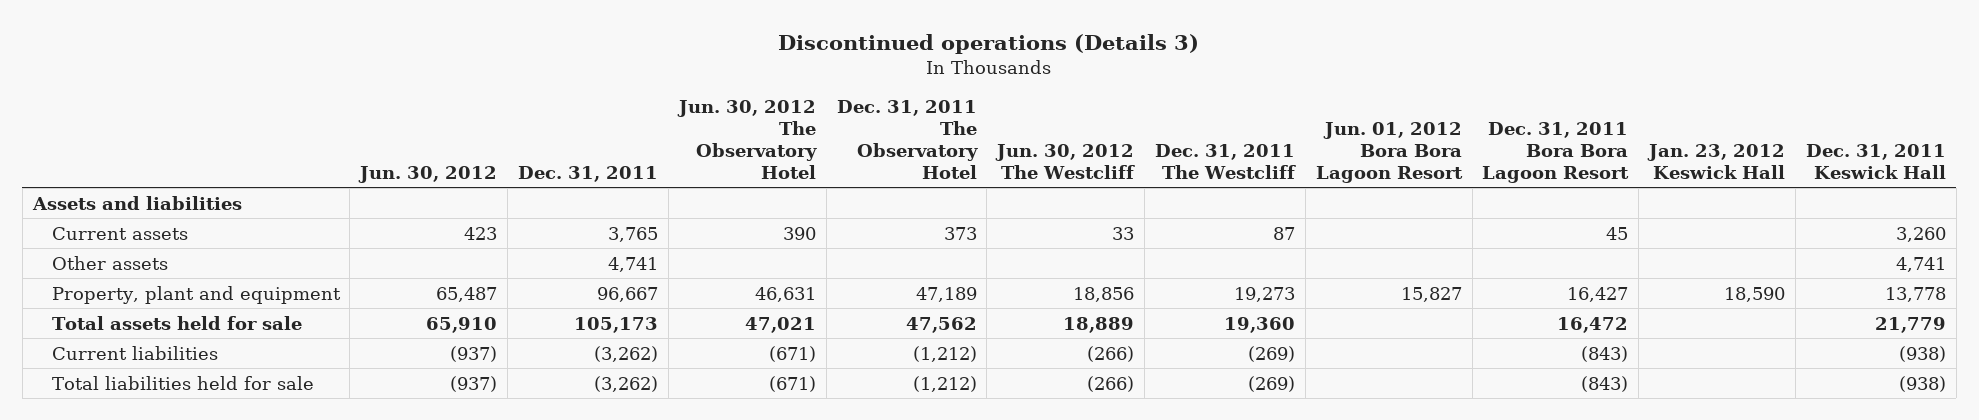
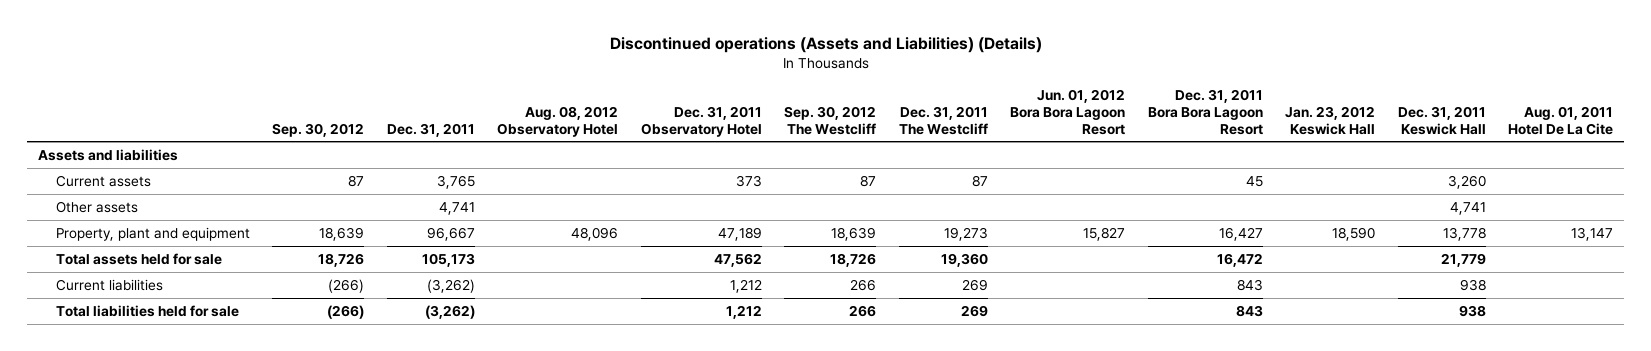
[778,33,1200,54] Discontinued operations (Details 3) -> [609,36,1042,53] Discontinued operations (Assets and Liabilities) (Details)
[358,165,498,183] Jun. 30, 2012 -> none
[676,100,817,179] Jun. 30, 2012 The Observatory Hotel -> none
[836,100,978,179] Dec. 31, 2011 The Observatory Hotel -> none
[995,144,1136,179] Jun. 30, 2012 The Westcliff -> none
none -> [272,122,365,137] Sep. 30, 2012
none -> [497,105,619,137] Aug. 08, 2012 Observatory Hotel
none -> [640,105,762,137] Dec. 31, 2011 Observatory Hotel
none -> [784,105,877,135] Sep. 30, 2012 The Westcliff
none -> [1508,105,1614,135] Aug. 01, 2011 Hotel De La Cite
[1247,345,1295,362] (269) -> [961,278,988,291] 269
[1581,345,1629,362] (843) -> [1236,278,1263,291] 843
[1898,345,1946,362] (938) -> [1459,278,1486,291] 938
[1247,375,1295,392] (269) -> [960,304,988,317] 269
[1581,375,1629,392] (843) -> [1235,304,1263,317] 843
[1898,375,1946,392] (938) -> [1458,304,1486,317] 938

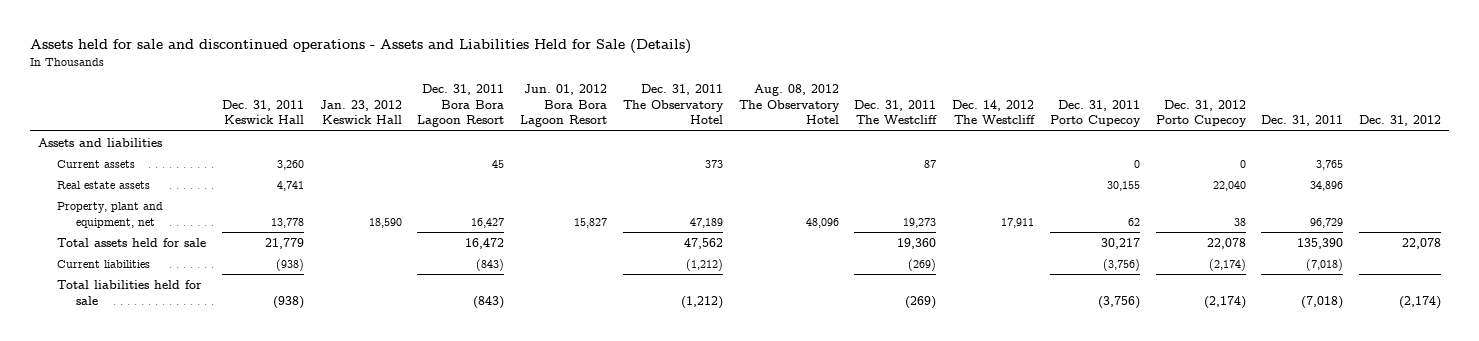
[609,36,1042,53] Discontinued operations (Assets and Liabilities) (Details) -> [30,39,692,55] Assets held for sale and discontinued operations - Assets and Liabilities Held for Sale (Details)
[272,122,365,137] Sep. 30, 2012 -> none
[497,105,619,137] Aug. 08, 2012 Observatory Hotel -> none
[640,105,762,137] Dec. 31, 2011 Observatory Hotel -> none
[784,105,877,135] Sep. 30, 2012 The Westcliff -> none
[1508,105,1614,135] Aug. 01, 2011 Hotel De La Cite -> none
none -> [622,83,724,125] Dec. 31, 2011 The Observatory Hotel
none -> [738,83,840,125] Aug. 08, 2012 The Observatory Hotel
none -> [952,99,1036,126] Dec. 14, 2012 The Westcliff
none -> [1049,99,1141,128] Dec. 31, 2011 Porto Cupecoy
none -> [1155,99,1247,128] Dec. 31, 2012 Porto Cupecoy
none -> [1359,115,1442,127] Dec. 31, 2012
[55,200,138,213] Other assets -> [57,180,151,189] Real estate assets
[438,201,475,215] 4,741 -> [1310,180,1344,191] 34,896
[55,226,250,241] Property, plant and equipment -> [57,201,164,228] Property, plant and equipment, net
[426,226,475,241] 96,667 -> [1310,217,1344,228] 96,729
[421,252,475,267] 105,173 -> [1297,237,1344,249] 135,390
[426,278,475,293] (3,262) -> [1306,258,1344,271] (7,018)
[961,278,988,291] 269 -> [908,258,937,271] (269)
[1236,278,1263,291] 843 -> [476,258,505,271] (843)
[1459,278,1486,291] 938 -> [275,258,304,271] (938)
[424,304,475,319] (3,262) -> [1301,295,1344,309] (7,018)
[960,304,988,317] 269 -> [905,295,937,309] (269)
[1235,304,1263,317] 843 -> [473,295,505,309] (843)
[1458,304,1486,317] 938 -> [272,295,304,309] (938)

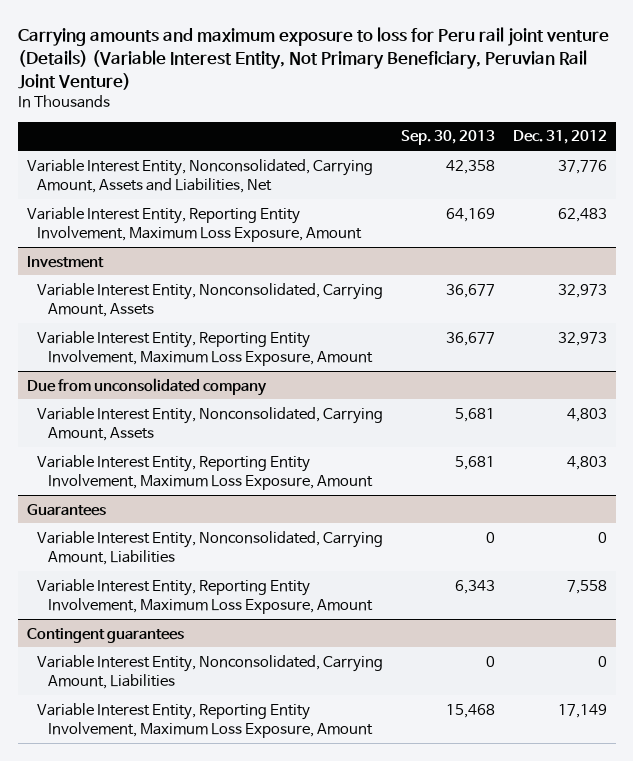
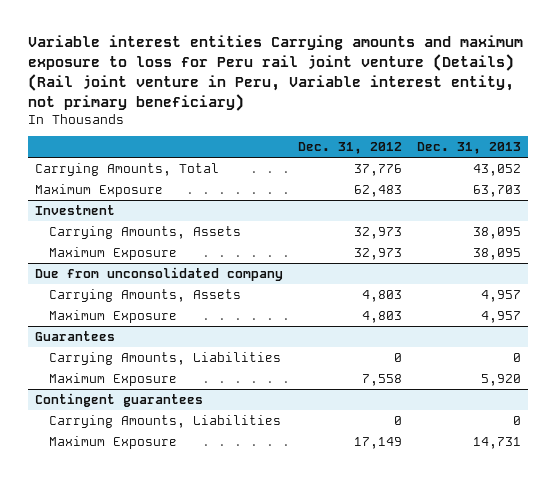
[17,26,609,90] Carrying amounts and maximum exposure to loss for Peru rail joint venture (Details) (Variable Interest Entity, Not Primary Beneficiary, Peruvian Rail Joint Venture) -> [27,35,523,111] Variable interest entities Carrying amounts and maximum exposure to loss for Peru rail joint venture (Details) (Rail joint venture in Peru, Variable interest entity, not primary beneficiary)
[400,130,495,146] Sep. 30, 2013 -> none
none -> [416,142,521,155] Dec. 31, 2013
[26,158,373,193] Variable Interest Entity, Nonconsolidated, Carrying Amount, Assets and Liabilities, Net -> [35,162,220,176] Carrying Amounts, Total
[26,206,363,242] Variable Interest Entity, Reporting Entity Involvement, Maximum Loss Exposure, Amount -> [35,183,164,197] Maximum Exposure
[37,282,384,317] Variable Interest Entity, Nonconsolidated, Carrying Amount, Assets -> [49,225,242,239] Carrying Amounts, Assets
[37,330,373,366] Variable Interest Entity, Reporting Entity Involvement, Maximum Loss Exposure, Amount -> [49,246,178,260] Maximum Exposure
[37,406,384,441] Variable Interest Entity, Nonconsolidated, Carrying Amount, Assets -> [49,288,242,302] Carrying Amounts, Assets
[37,454,373,490] Variable Interest Entity, Reporting Entity Involvement, Maximum Loss Exposure, Amount -> [49,309,178,323] Maximum Exposure
[37,530,384,565] Variable Interest Entity, Nonconsolidated, Carrying Amount, Liabilities -> [49,351,282,365] Carrying Amounts, Liabilities
[37,578,373,614] Variable Interest Entity, Reporting Entity Involvement, Maximum Loss Exposure, Amount -> [49,372,178,386] Maximum Exposure
[37,654,384,689] Variable Interest Entity, Nonconsolidated, Carrying Amount, Liabilities -> [49,414,282,428] Carrying Amounts, Liabilities
[37,702,373,738] Variable Interest Entity, Reporting Entity Involvement, Maximum Loss Exposure, Amount -> [49,435,178,449] Maximum Exposure

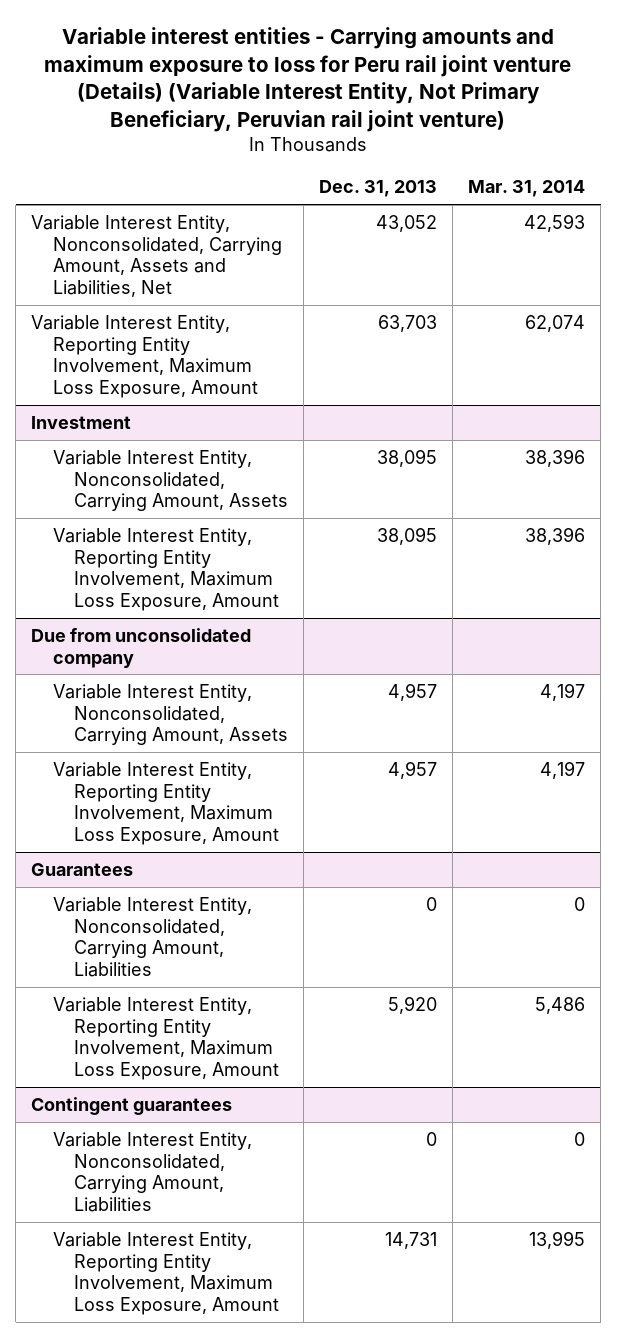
[27,35,523,111] Variable interest entities Carrying amounts and maximum exposure to loss for Peru rail joint venture (Details) (Rail joint venture in Peru, Variable interest entity, not primary beneficiary) -> [44,26,572,133] Variable interest entities - Carrying amounts and maximum exposure to loss for Peru rail joint venture (Details) (Variable Interest Entity, Not Primary Beneficiary, Peruvian rail joint venture)
[297,142,402,155] Dec. 31, 2012 -> none
none -> [468,180,586,198] Mar. 31, 2014
[35,162,220,176] Carrying Amounts, Total -> [31,214,282,298] Variable Interest Entity, Nonconsolidated, Carrying Amount, Assets and Liabilities, Net
[35,183,164,197] Maximum Exposure -> [31,314,258,399] Variable Interest Entity, Reporting Entity Involvement, Maximum Loss Exposure, Amount
[49,225,242,239] Carrying Amounts, Assets -> [52,449,289,512] Variable Interest Entity, Nonconsolidated, Carrying Amount, Assets
[49,246,178,260] Maximum Exposure -> [52,527,280,612] Variable Interest Entity, Reporting Entity Involvement, Maximum Loss Exposure, Amount
[49,288,242,302] Carrying Amounts, Assets -> [52,683,289,746] Variable Interest Entity, Nonconsolidated, Carrying Amount, Assets
[49,309,178,323] Maximum Exposure -> [52,761,280,846] Variable Interest Entity, Reporting Entity Involvement, Maximum Loss Exposure, Amount
[49,351,282,365] Carrying Amounts, Liabilities -> [52,896,252,978] Variable Interest Entity, Nonconsolidated, Carrying Amount, Liabilities
[49,372,178,386] Maximum Exposure -> [52,996,280,1081] Variable Interest Entity, Reporting Entity Involvement, Maximum Loss Exposure, Amount
[49,414,282,428] Carrying Amounts, Liabilities -> [52,1131,252,1213] Variable Interest Entity, Nonconsolidated, Carrying Amount, Liabilities
[49,435,178,449] Maximum Exposure -> [52,1231,280,1316] Variable Interest Entity, Reporting Entity Involvement, Maximum Loss Exposure, Amount

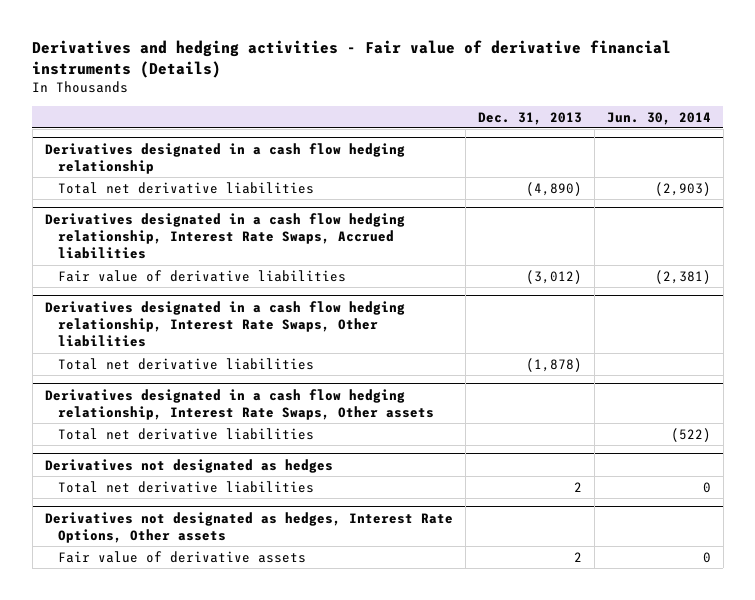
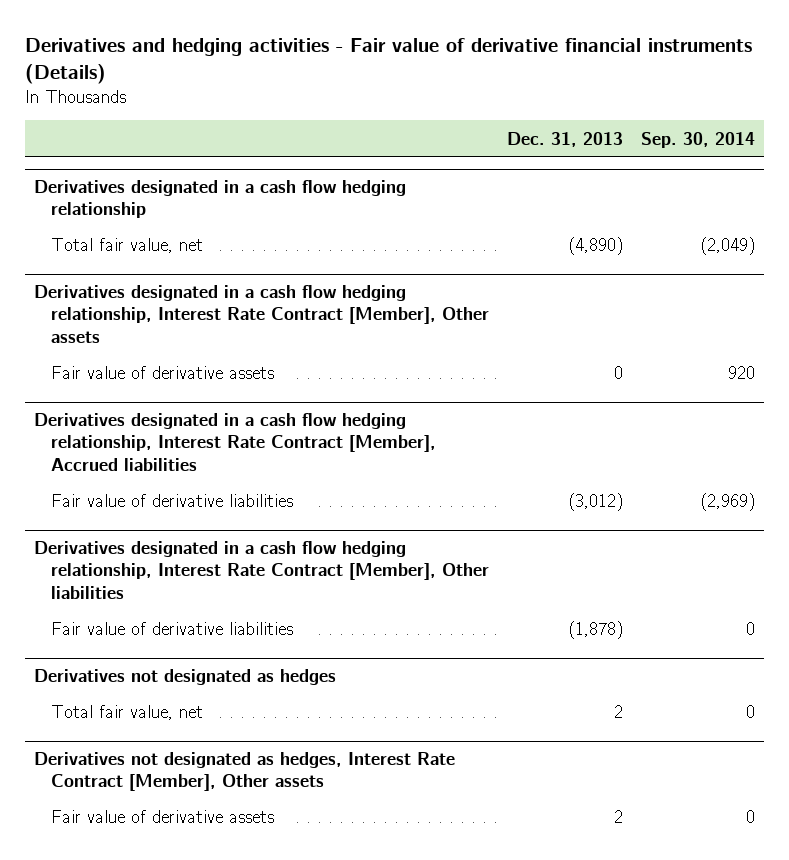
[606,111,711,125] Jun. 30, 2014 -> none
none -> [641,131,756,148] Sep. 30, 2014
[58,181,315,194] Total net derivative liabilities -> [51,238,204,254] Total fair value, net
none -> [33,285,490,343] Derivatives designated in a cash flow hedging relationship, Interest Rate Contract [Member], Other assets
none -> [51,366,275,380] Fair value of derivative assets
[44,212,405,260] Derivatives designated in a cash flow hedging relationship, Interest Rate Swaps, Accrued liabilities -> [33,413,437,471] Derivatives designated in a cash flow hedging relationship, Interest Rate Contract [Member], Accrued liabilities
[44,388,435,420] Derivatives designated in a cash flow hedging relationship, Interest Rate Swaps, Other assets -> none
[58,427,315,440] Total net derivative liabilities -> none
[44,300,405,348] Derivatives designated in a cash flow hedging relationship, Interest Rate Swaps, Other liabilities -> [33,541,490,599] Derivatives designated in a cash flow hedging relationship, Interest Rate Contract [Member], Other liabilities
[58,357,315,370] Total net derivative liabilities -> [51,622,294,636] Fair value of derivative liabilities
[58,480,315,493] Total net derivative liabilities -> [51,705,204,721] Total fair value, net
[44,511,453,543] Derivatives not designated as hedges, Interest Rate Options, Other assets -> [33,752,455,792] Derivatives not designated as hedges, Interest Rate Contract [Member], Other assets

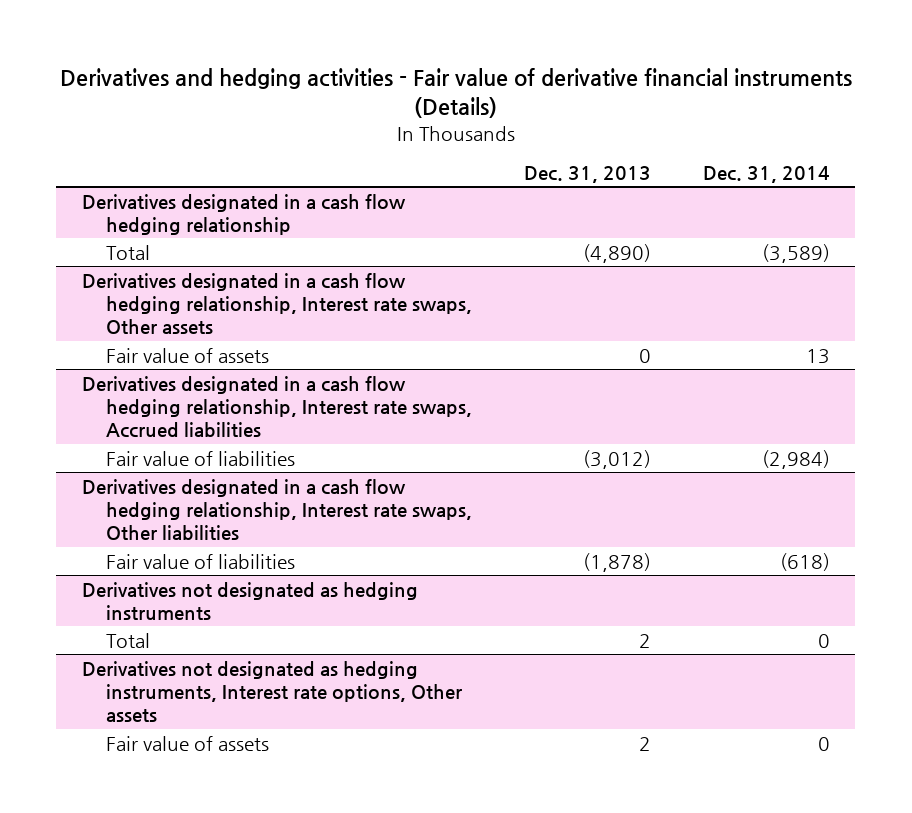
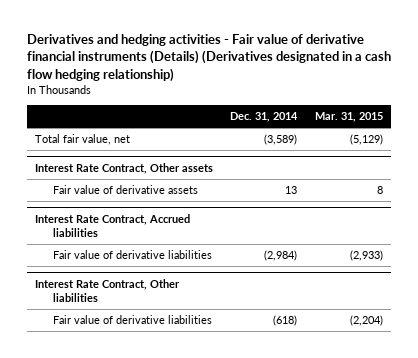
[59,68,852,119] Derivatives and hedging activities - Fair value of derivative financial instruments (Details) -> [26,34,391,82] Derivatives and hedging activities - Fair value of derivative financial instruments (Details) (Derivatives designated in a cash flow hedging relationship)
[523,166,651,184] Dec. 31, 2013 -> none
none -> [314,112,383,123] Mar. 31, 2015
[82,193,407,235] Derivatives designated in a cash flow hedging relationship -> none
[82,272,473,335] Derivatives designated in a cash flow hedging relationship, Interest rate swaps, Other assets -> none
[82,375,473,439] Derivatives designated in a cash flow hedging relationship, Interest rate swaps, Accrued liabilities -> none
[82,478,473,541] Derivatives designated in a cash flow hedging relationship, Interest rate swaps, Other liabilities -> none
[82,581,419,620] Derivatives not designated as hedging instruments -> none
[106,632,151,648] Total -> none
[82,660,463,723] Derivatives not designated as hedging instruments, Interest rate options, Other assets -> none
[106,735,270,751] Fair value of assets -> none
[106,244,151,260] Total -> [35,134,131,146] Total fair value, net
none -> [35,162,214,174] Interest Rate Contract, Other assets
[106,347,270,363] Fair value of assets -> [52,185,198,195] Fair value of derivative assets
none -> [35,213,191,237] Interest Rate Contract, Accrued liabilities
[106,450,296,466] Fair value of liabilities -> [52,250,212,260] Fair value of derivative liabilities
none -> [35,278,181,302] Interest Rate Contract, Other liabilities
[106,553,296,569] Fair value of liabilities -> [52,315,212,325] Fair value of derivative liabilities

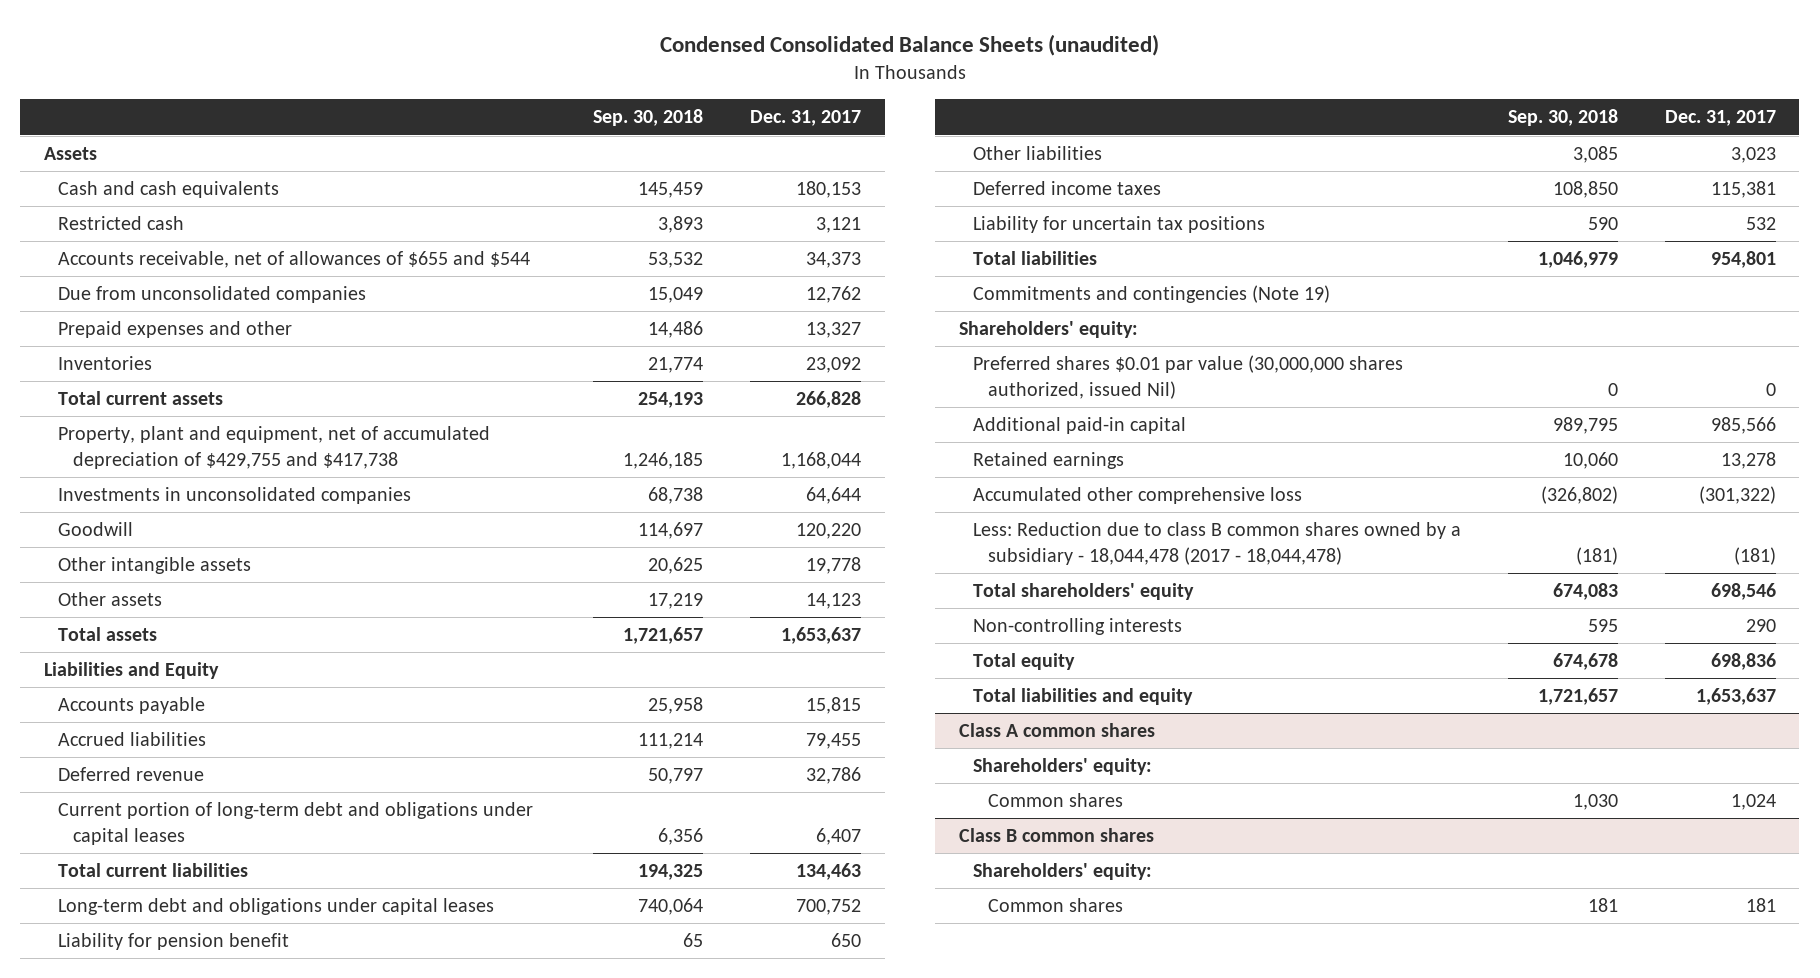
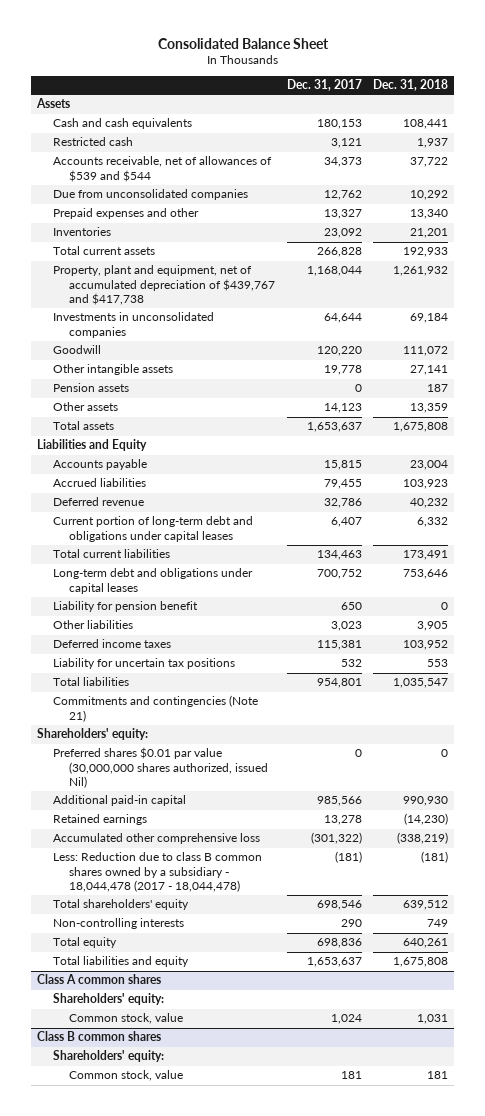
[659,33,1159,56] Condensed Consolidated Balance Sheets (unaudited) -> [157,37,329,49] Consolidated Balance Sheet
[593,109,704,127] Sep. 30, 2018 -> none
none -> [373,79,449,92] Dec. 31, 2018
[58,251,531,269] Accounts receivable, net of allowances of $655 and $544 -> [52,156,272,182] Accounts receivable, net of allowances of $539 and $544
[58,426,491,470] Property, plant and equipment, net of accumulated depreciation of $429,755 and $417,738 -> [52,265,276,306] Property, plant and equipment, net of accumulated depreciation of $439,767 and $417,738
none -> [52,383,129,393] Pension assets
[973,285,1331,304] Commitments and contingencies (Note 19) -> [52,695,258,722] Commitments and contingencies (Note 21)
[987,793,1123,808] Common shares -> [69,1013,184,1025] Common stock, value
[987,898,1123,913] Common shares -> [69,1070,184,1082] Common stock, value

